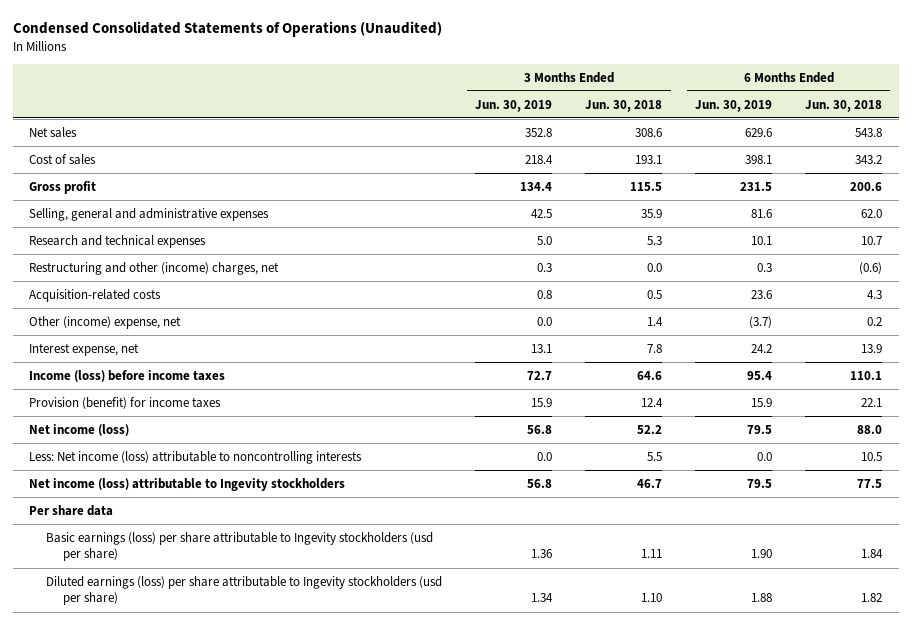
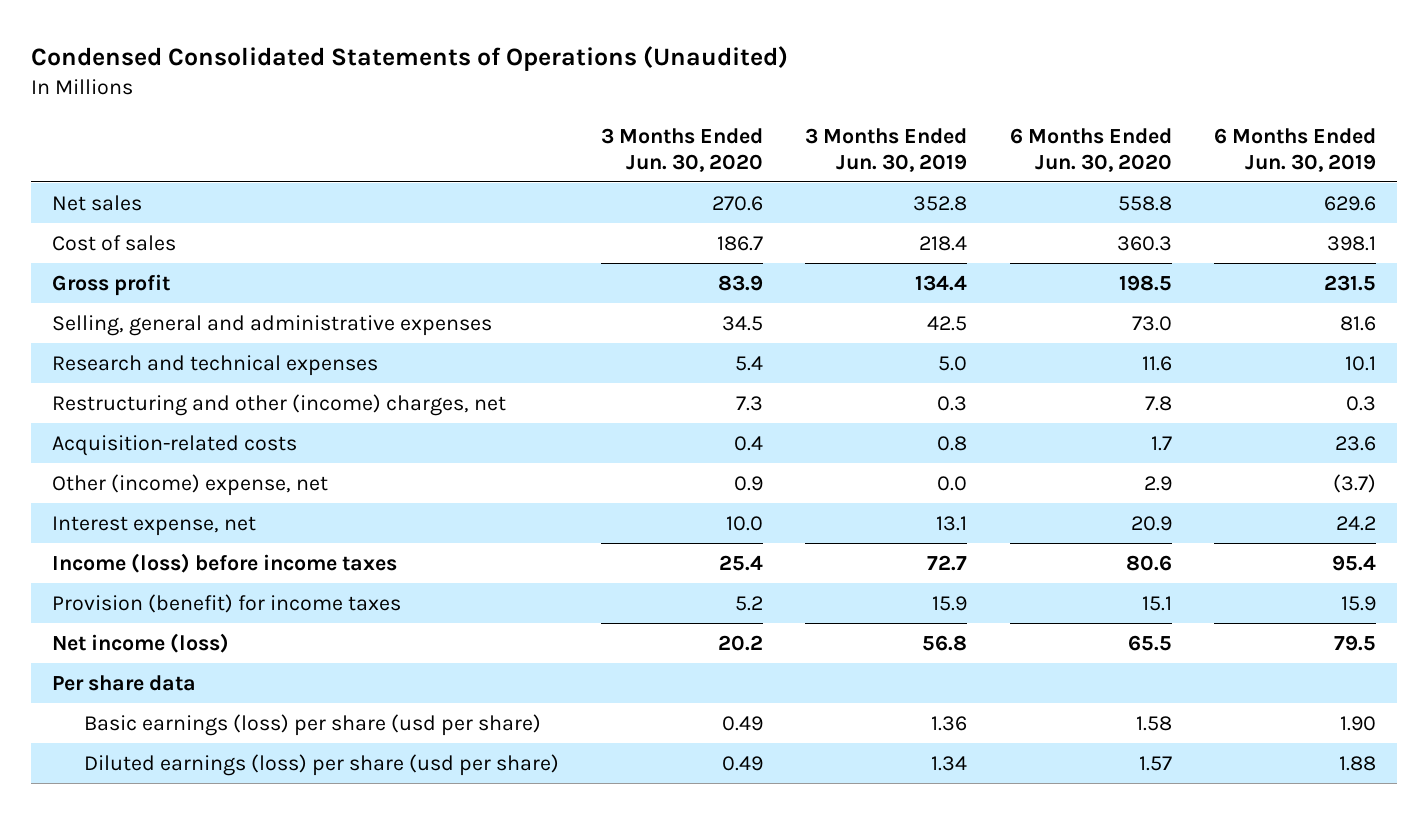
[585,99,663,112] Jun. 30, 2018 -> none
[805,99,883,112] Jun. 30, 2018 -> none
none -> [601,127,764,172] 3 Months Ended Jun. 30, 2020
none -> [1009,127,1172,172] 6 Months Ended Jun. 30, 2020
[29,450,363,464] Less: Net income (loss) attributable to noncontrolling interests -> none
[29,477,346,491] Net income (loss) attributable to Ingevity stockholders -> none
[46,531,434,562] Basic earnings (loss) per share attributable to Ingevity stockholders (usd per share) -> [83,713,541,736] Basic earnings (loss) per share (usd per share)
[46,575,443,606] Diluted earnings (loss) per share attributable to Ingevity stockholders (usd per share) -> [83,753,559,776] Diluted earnings (loss) per share (usd per share)

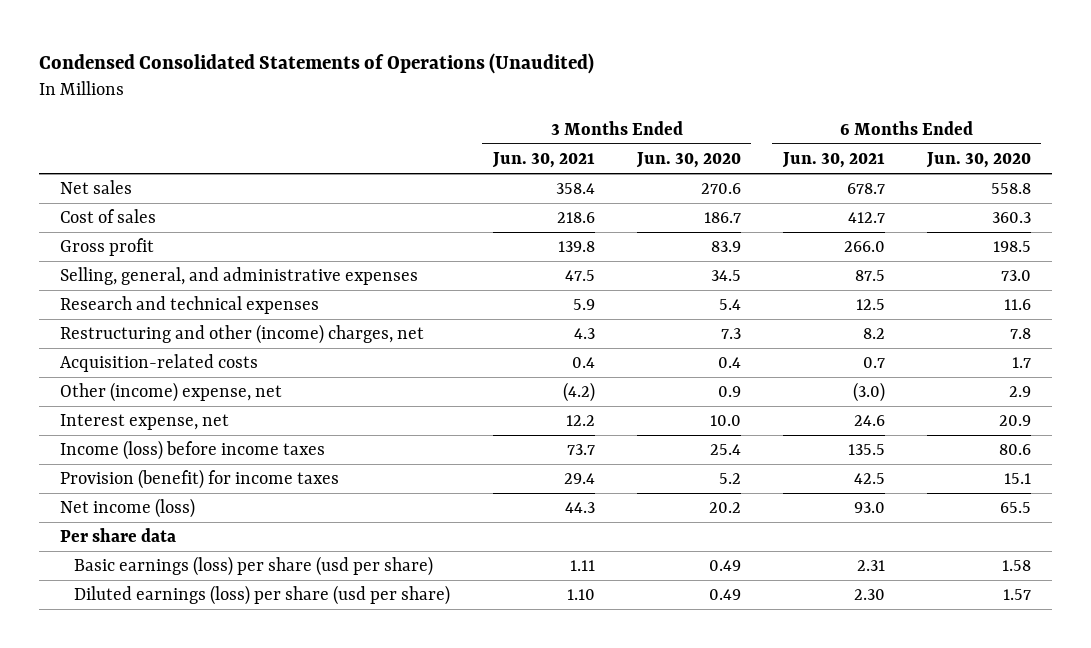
[805,127,968,172] 3 Months Ended Jun. 30, 2019 -> none
[1214,127,1377,172] 6 Months Ended Jun. 30, 2019 -> none
none -> [491,152,595,169] Jun. 30, 2021
none -> [781,152,885,169] Jun. 30, 2021
[52,314,493,336] Selling, general and administrative expenses -> [60,267,419,286] Selling, general, and administrative expenses

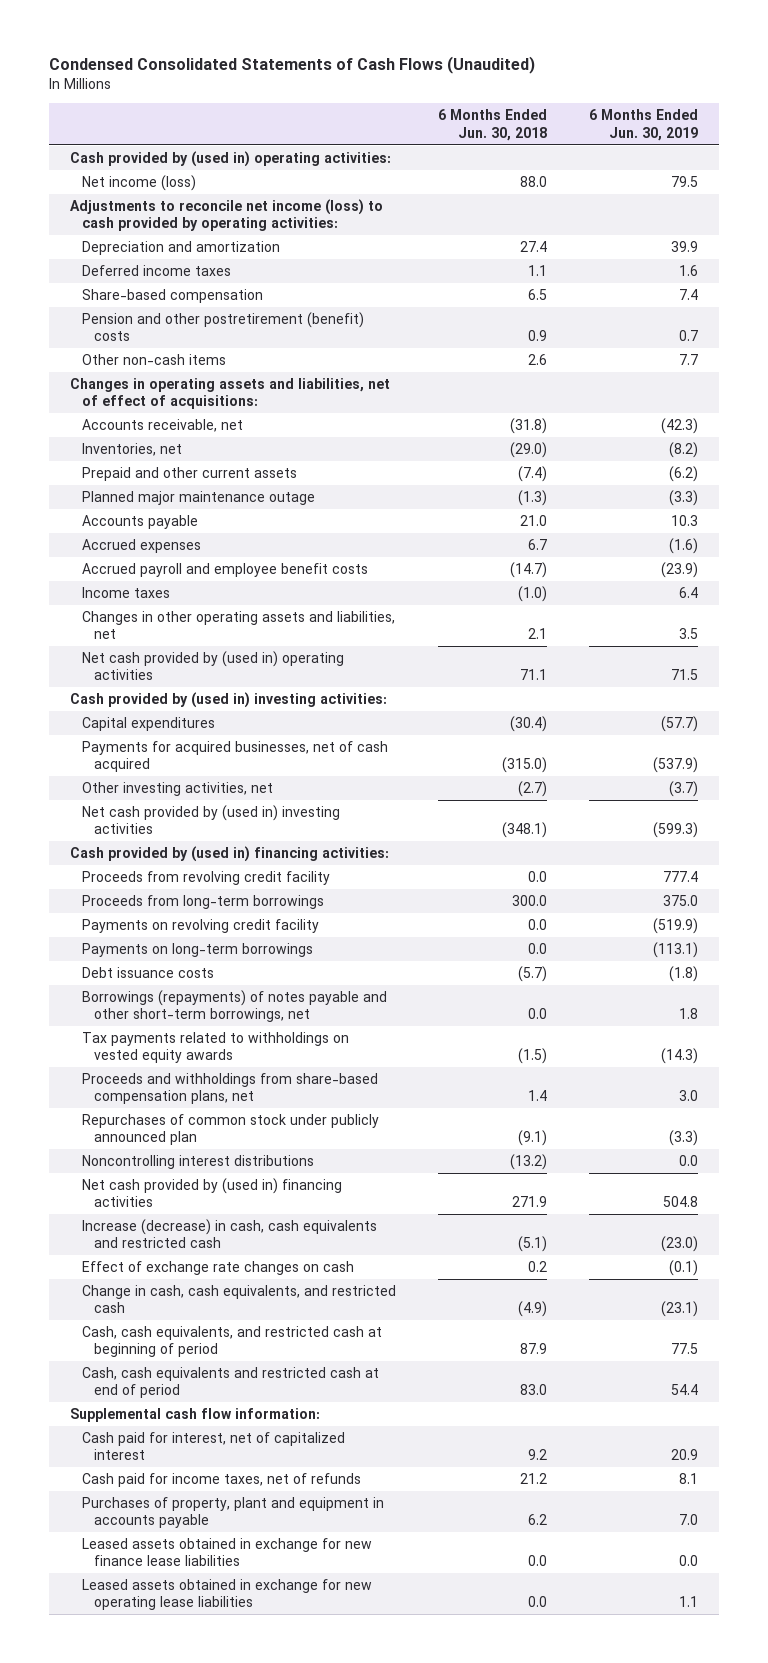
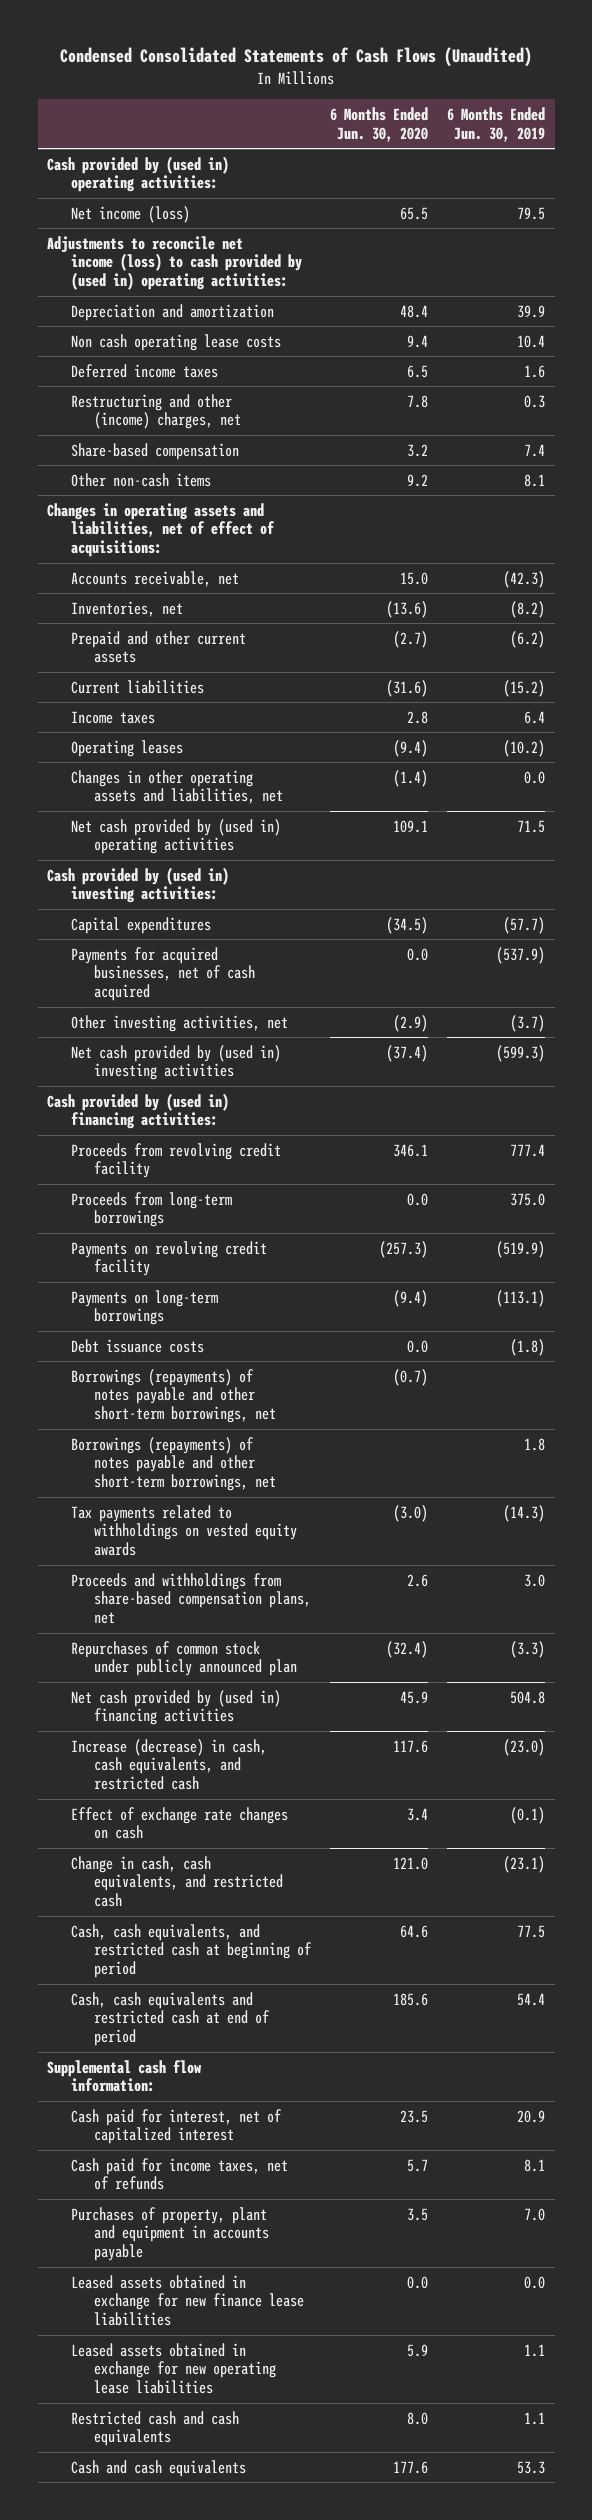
[438,109,548,141] 6 Months Ended Jun. 30, 2018 -> none
none -> [330,107,429,142] 6 Months Ended Jun. 30, 2020
[69,198,383,232] Adjustments to reconcile net income (loss) to cash provided by operating activities: -> [47,235,302,291] Adjustments to reconcile net income (loss) to cash provided by (used in) operating activities:
none -> [70,333,281,351] Non cash operating lease costs
none -> [70,393,242,430] Restructuring and other (income) charges, net
[81,311,364,342] Pension and other postretirement (benefit) costs -> none
[679,353,699,365] 7.7 -> [524,473,546,487] 8.1
[81,490,315,505] Planned major maintenance outage -> none
[81,514,198,529] Accounts payable -> none
[81,538,201,553] Accrued expenses -> none
[81,562,368,577] Accrued payroll and employee benefit costs -> none
none -> [70,679,204,694] Current liabilities
none -> [70,739,183,757] Operating leases
[679,628,699,640] 3.5 -> [524,770,546,784] 0.0
none -> [70,1368,277,1424] Borrowings (repayments) of notes payable and other short-term borrowings, net
[81,1154,314,1169] Noncontrolling interest distributions -> none
[81,1218,377,1249] Increase (decrease) in cash, cash equivalents and restricted cash -> [70,1738,267,1791] Increase (decrease) in cash, cash equivalents, and restricted cash
none -> [70,2410,239,2447] Restricted cash and cash equivalents
none -> [70,2459,246,2477] Cash and cash equivalents

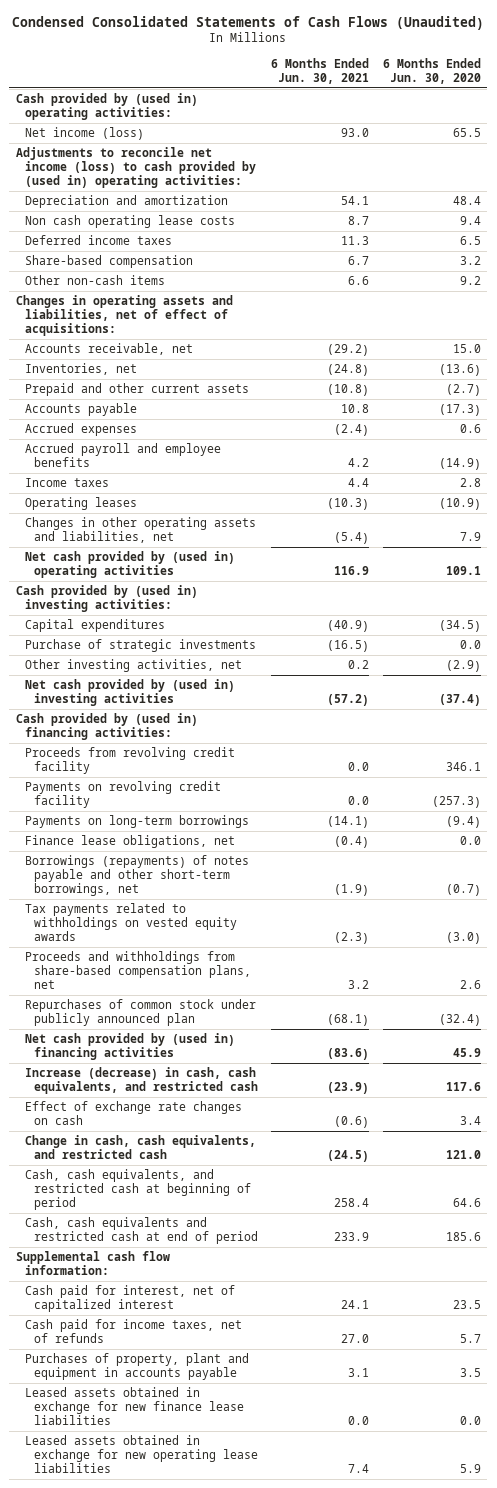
[447,107,546,142] 6 Months Ended Jun. 30, 2019 -> none
none -> [271,58,370,84] 6 Months Ended Jun. 30, 2021
[70,393,242,430] Restructuring and other (income) charges, net -> none
[70,679,204,694] Current liabilities -> none
none -> [24,403,137,417] Accounts payable
none -> [24,423,137,437] Accrued expenses
none -> [24,443,221,468] Accrued payroll and employee benefits
[393,739,429,757] (9.4) -> [438,498,481,511] (10.9)
[393,769,429,787] (1.4) -> [459,532,481,542] 7.9
[70,946,256,1002] Payments for acquired businesses, net of cash acquired -> none
none -> [24,639,256,653] Purchase of strategic investments
[70,1191,232,1228] Proceeds from long-term borrowings -> none
[70,1338,204,1353] Debt issuance costs -> none
none -> [24,835,235,849] Finance lease obligations, net
[70,1436,277,1492] Borrowings (repayments) of notes payable and other short-term borrowings, net -> none
[70,2410,239,2447] Restricted cash and cash equivalents -> none
[70,2459,246,2477] Cash and cash equivalents -> none

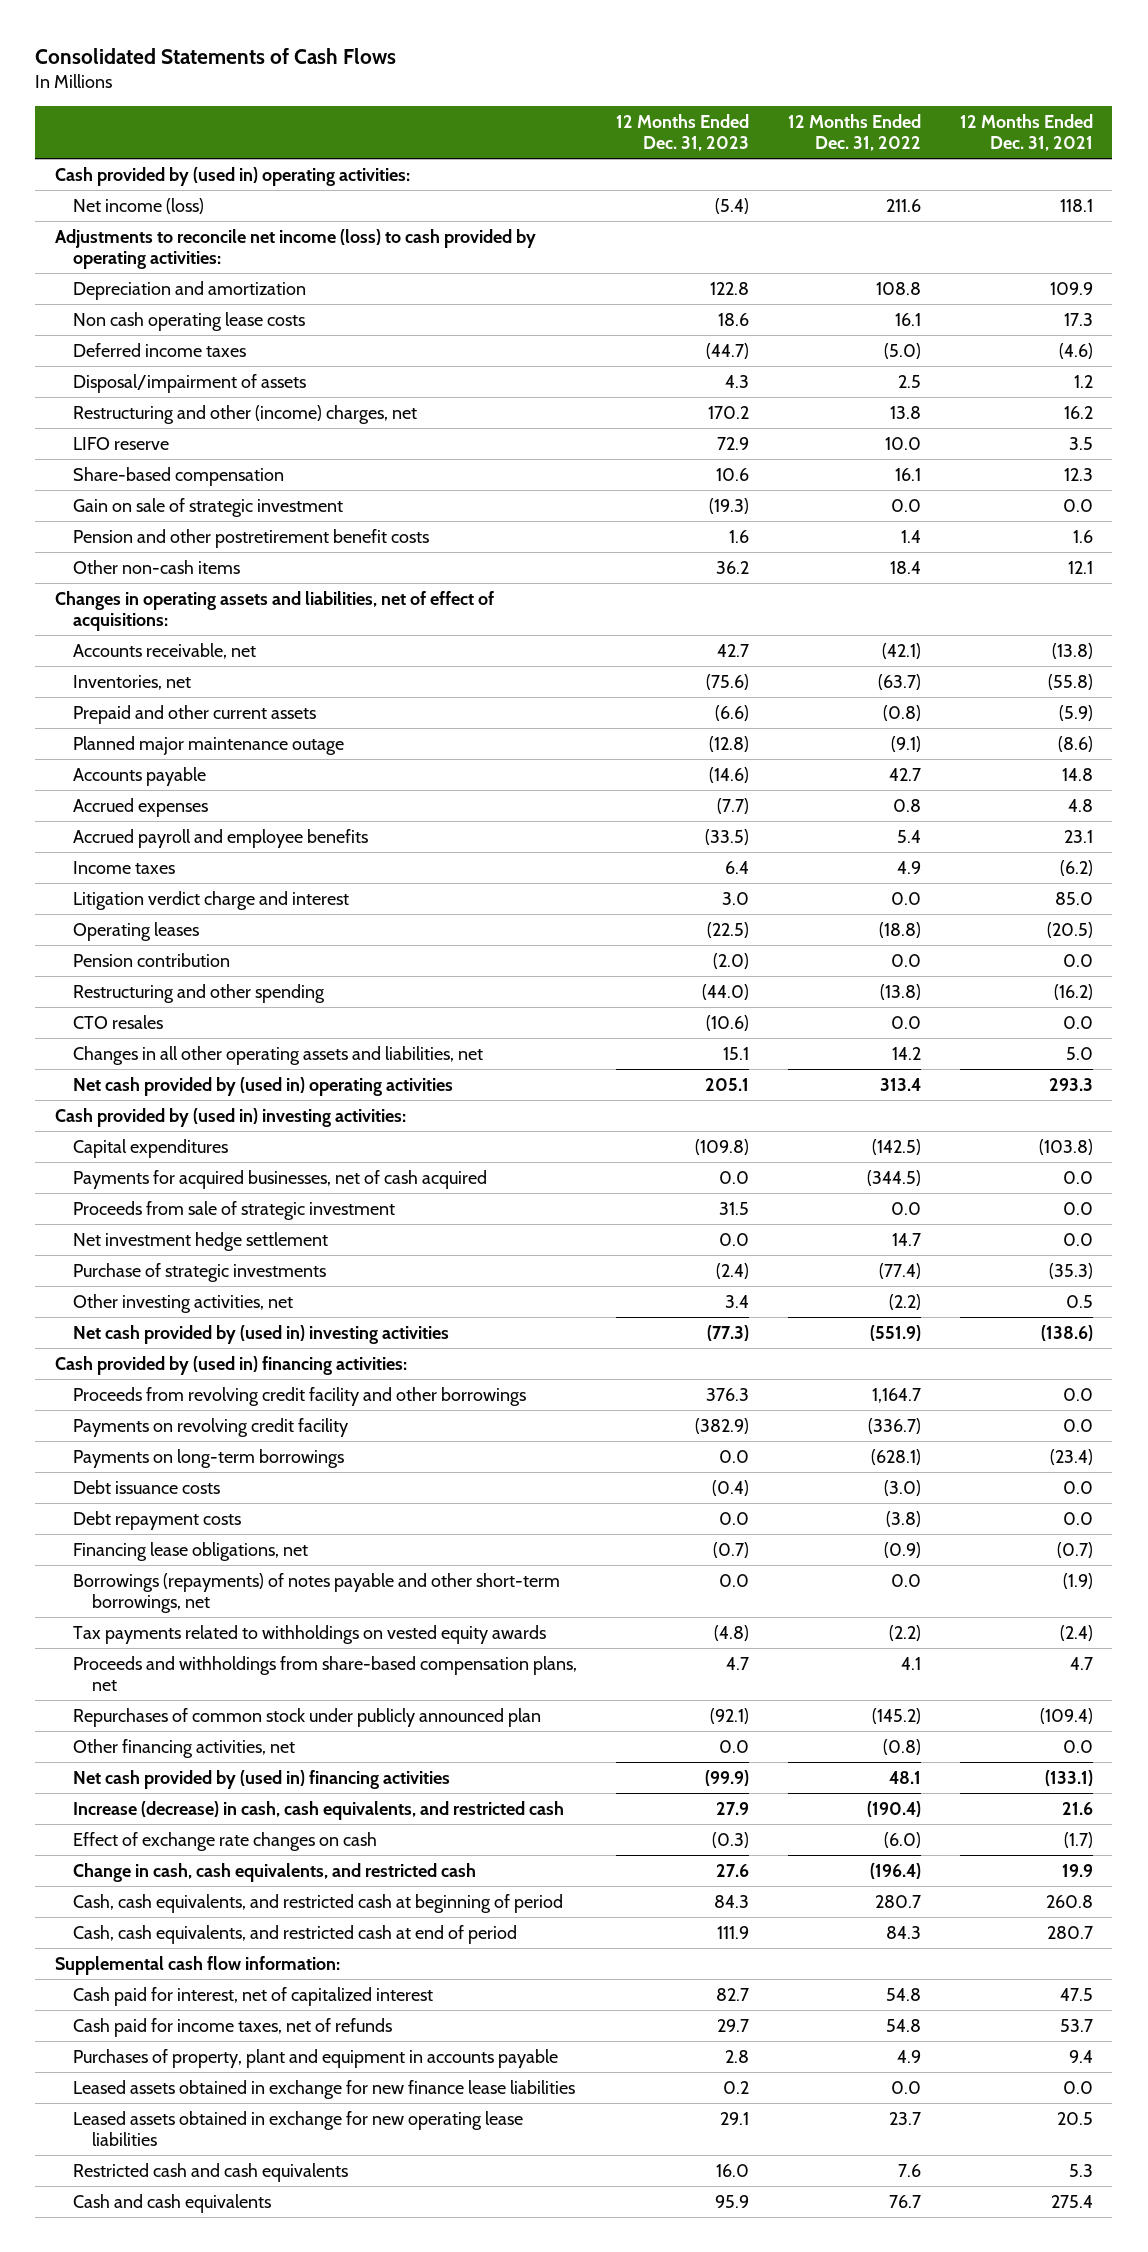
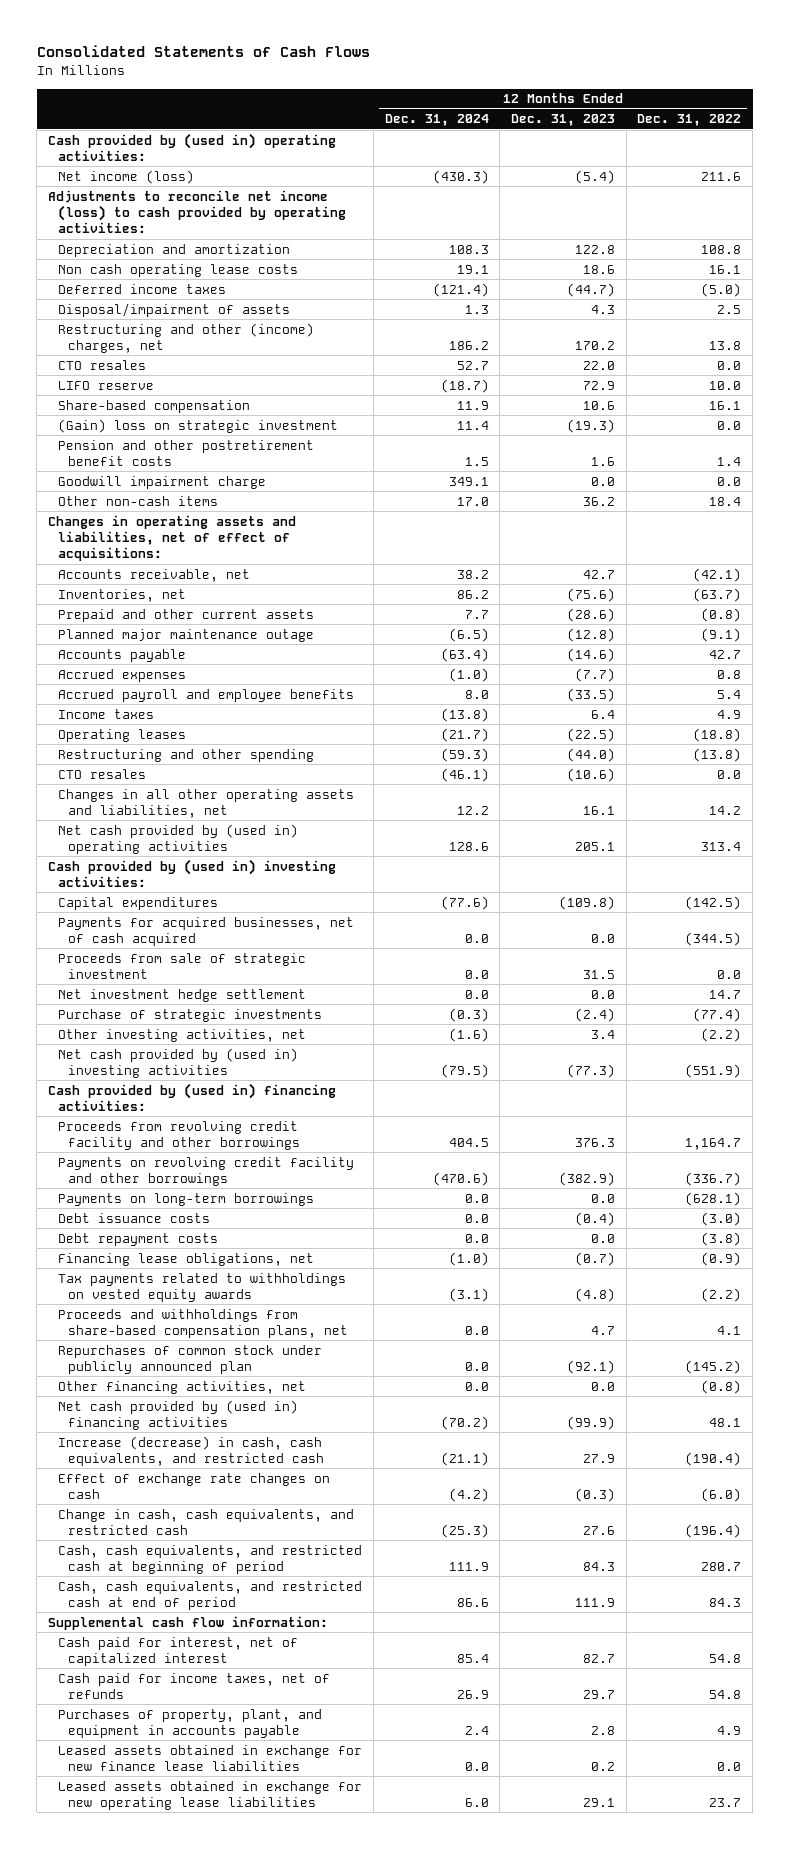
[960,114,1094,152] 12 Months Ended Dec. 31, 2021 -> none
none -> [384,114,489,127] Dec. 31, 2024
none -> [58,359,147,370] CTO resales
[73,497,344,517] Gain on sale of strategic investment -> [58,418,339,433] (Gain) loss on strategic investment
none -> [58,475,267,489] Goodwill impairment charge
[715,704,750,721] (6.6) -> [566,607,615,622] (28.6)
[73,890,350,910] Litigation verdict charge and interest -> none
[73,952,231,967] Pension contribution -> none
[723,1046,750,1060] 15.1 -> [582,805,615,815] 16.1
[73,1417,349,1437] Payments on revolving credit facility -> [58,1156,355,1186] Payments on revolving credit facility and other borrowings
[73,1572,561,1613] Borrowings (repayments) of notes payable and other short-term borrowings, net -> none
[73,2048,559,2068] Purchases of property, plant and equipment in accounts payable -> [58,1708,323,1738] Purchases of property, plant, and equipment in accounts payable
[73,2162,349,2182] Restricted cash and cash equivalents -> none
[73,2193,272,2213] Cash and cash equivalents -> none

